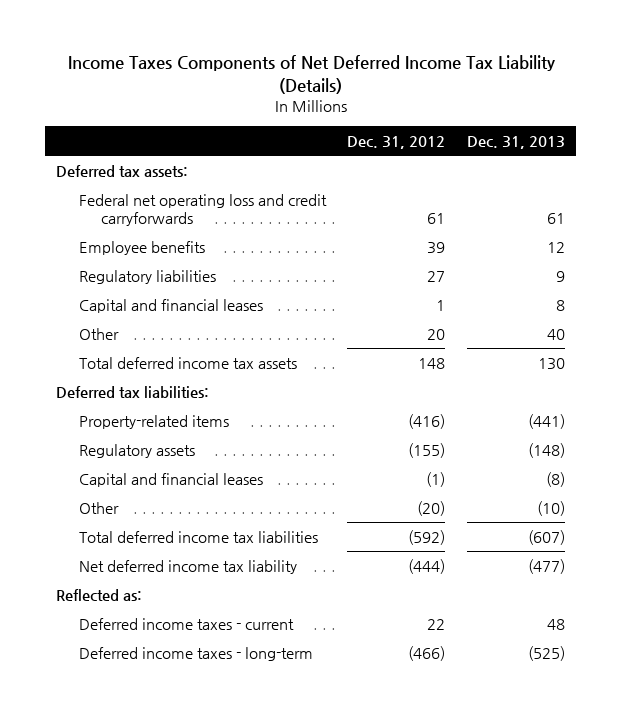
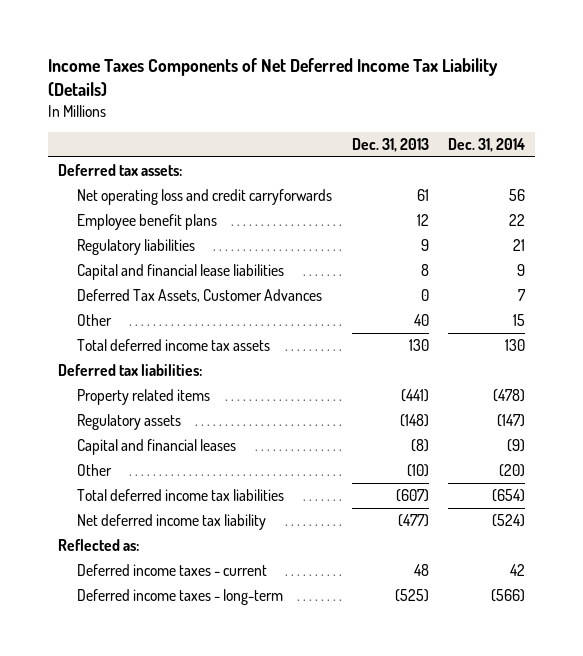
[347,135,446,149] Dec. 31, 2012 -> none
none -> [448,138,526,153] Dec. 31, 2014
[78,193,327,226] Federal net operating loss and credit carryforwards -> [77,188,333,205] Net operating loss and credit carryforwards
[78,240,205,255] Employee benefits -> [77,213,218,230] Employee benefit plans
[78,298,263,313] Capital and financial leases -> [77,263,285,280] Capital and financial lease liabilities
none -> [77,288,323,302] Deferred Tax Assets, Customer Advances
[78,414,229,429] Property-related items -> [77,388,211,405] Property related items

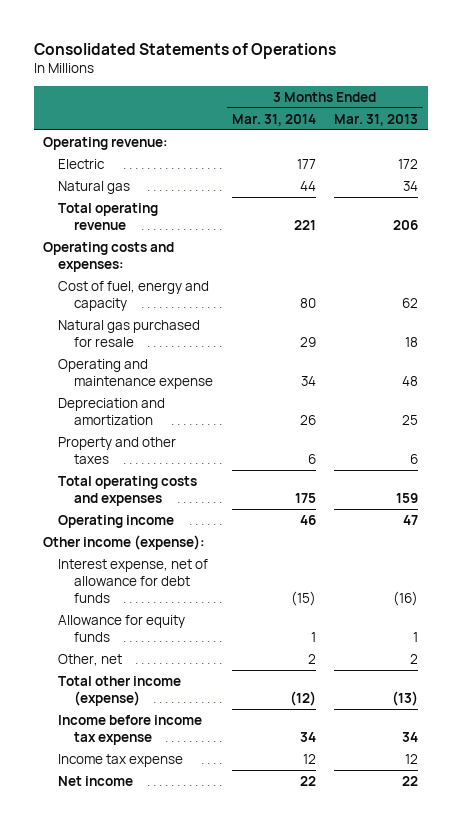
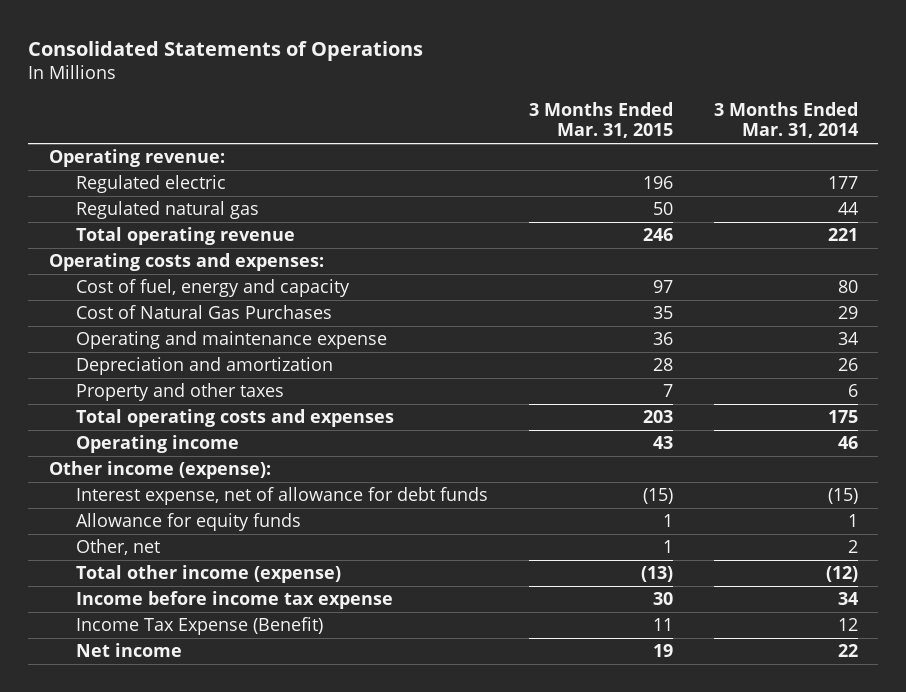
[334,113,419,126] Mar. 31, 2013 -> none
none -> [528,101,673,139] 3 Months Ended Mar. 31, 2015
[58,158,106,169] Electric -> [76,175,227,194] Regulated electric
[58,180,131,194] Natural gas -> [76,201,260,220] Regulated natural gas
[58,319,201,347] Natural gas purchased for resale -> none
none -> [76,305,333,320] Cost of Natural Gas Purchases
[58,753,184,767] Income tax expense -> [76,617,324,636] Income Tax Expense (Benefit)

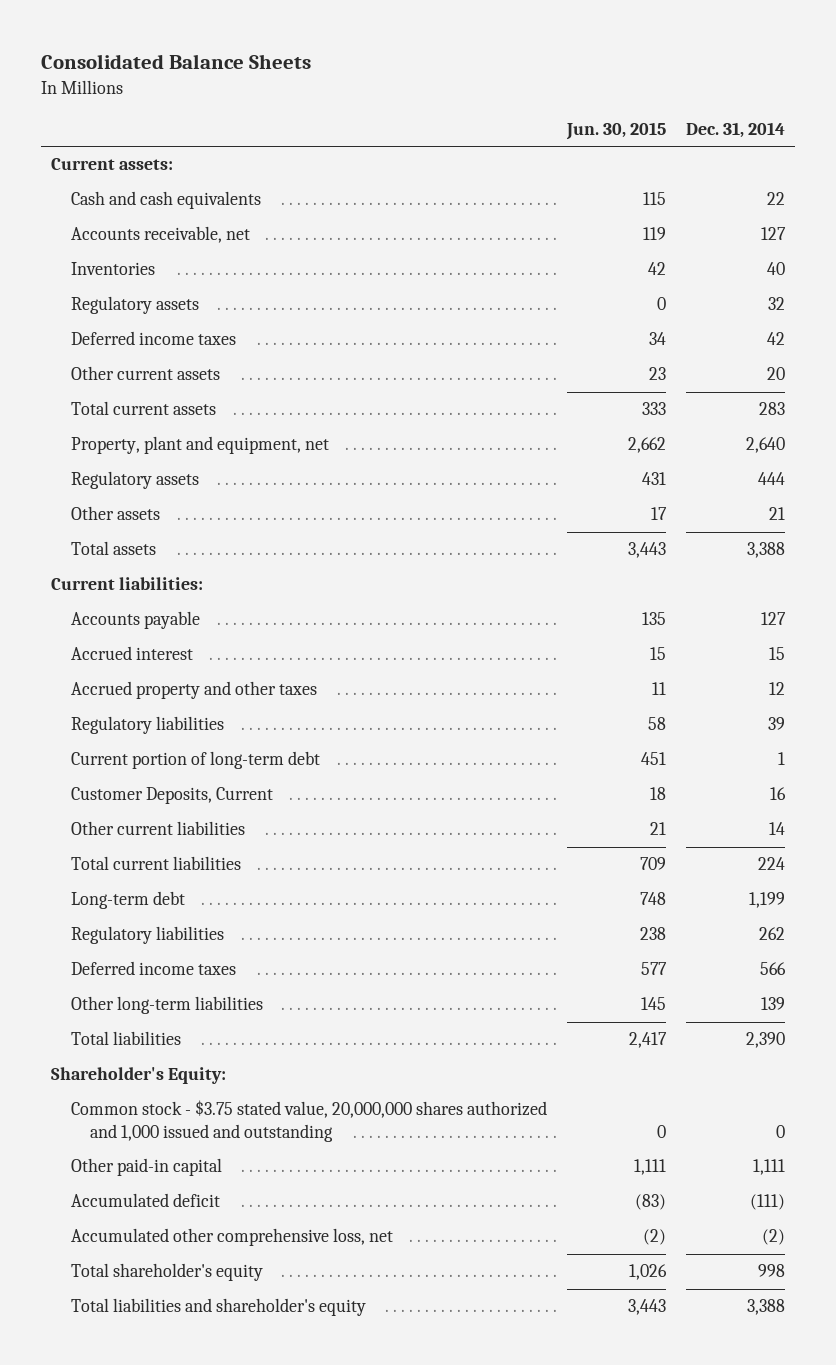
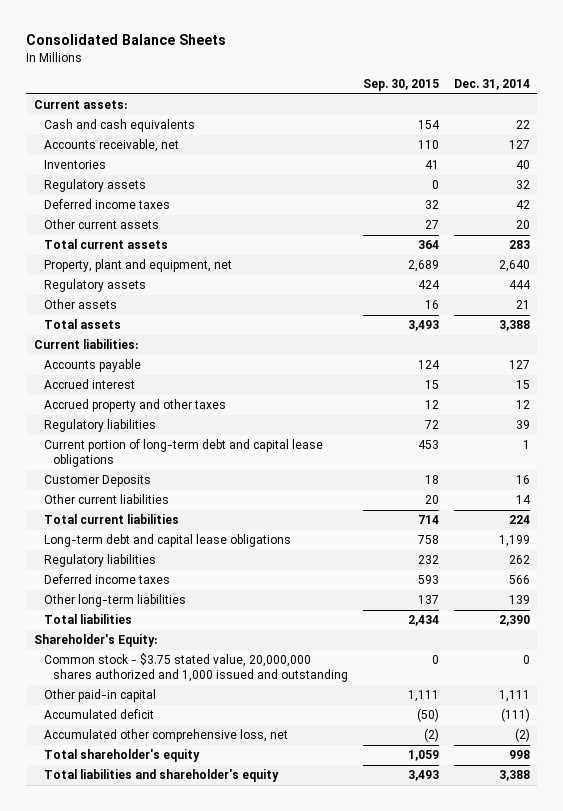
[565,122,666,141] Jun. 30, 2015 -> none
none -> [362,79,439,92] Sep. 30, 2015
[70,751,320,770] Current portion of long-term debt -> [43,439,323,468] Current portion of long-term debt and capital lease obligations
[70,787,273,805] Customer Deposits, Current -> [43,475,151,488] Customer Deposits
[70,891,185,910] Long-term debt -> [43,534,291,548] Long-term debt and capital lease obligations

